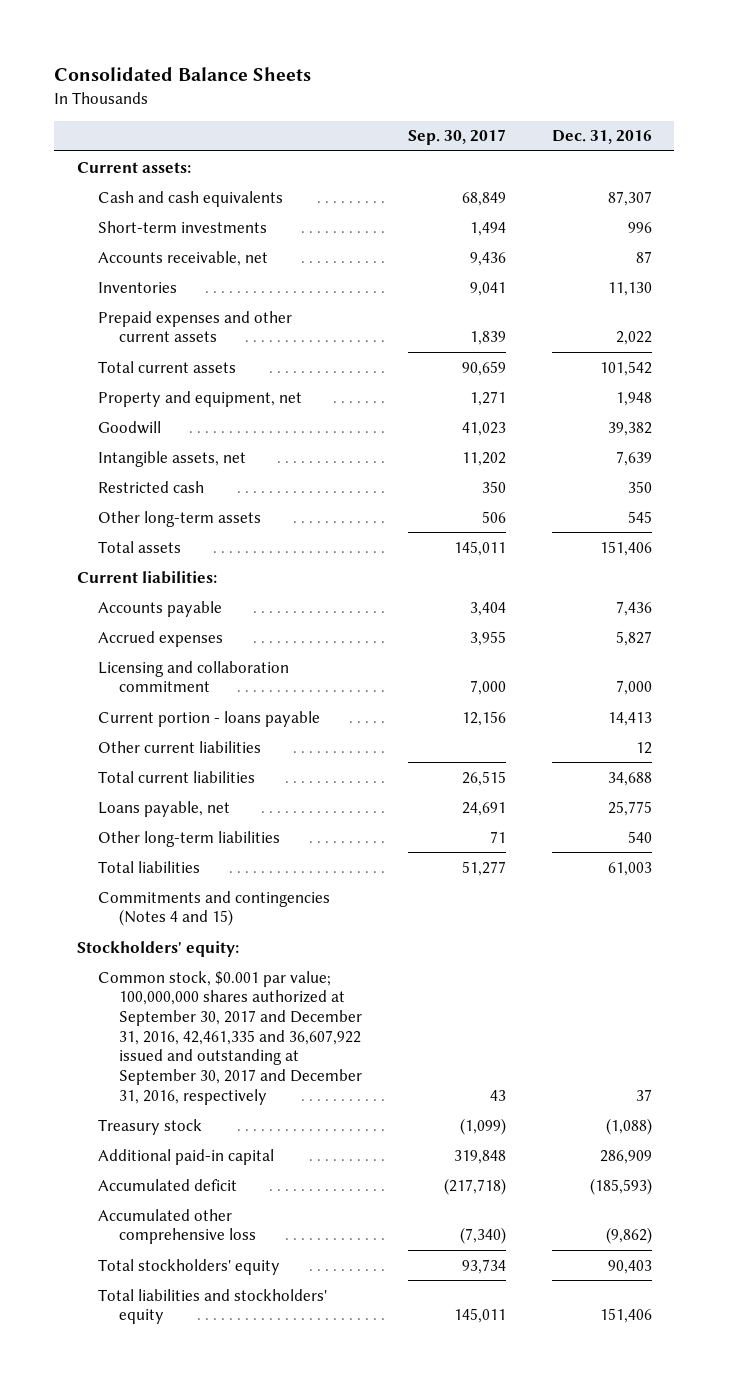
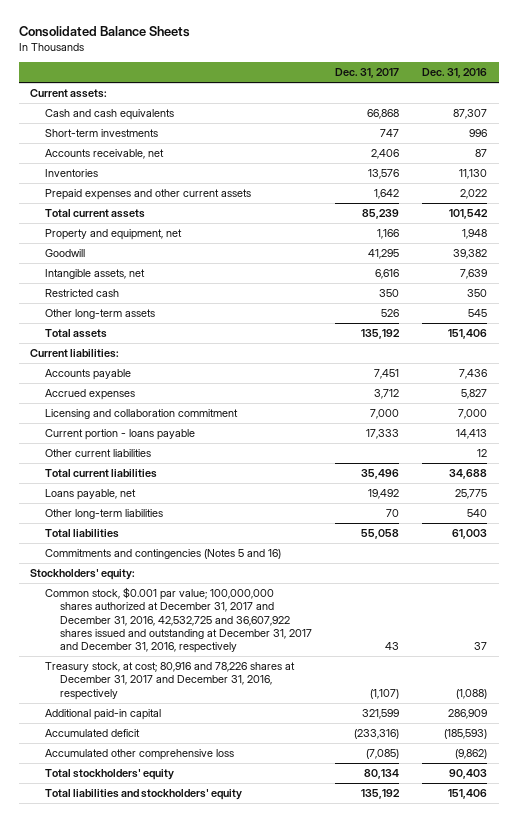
[407,129,506,146] Sep. 30, 2017 -> none
none -> [334,68,399,79] Dec. 31, 2017
[97,890,330,927] Commitments and contingencies (Notes 4 and 15) -> [44,549,281,560] Commitments and contingencies (Notes 5 and 16)
[97,970,362,1105] Common stock, $0.001 par value; 100,000,000 shares authorized at September 30, 2017 and December 31, 2016, 42,461,335 and 36,607,922 issued and outstanding at September 30, 2017 and December 31, 2016, respectively -> [44,587,312,654] Common stock, $0.001 par value; 100,000,000 shares authorized at December 31, 2017 and December 31, 2016, 42,532,725 and 36,607,922 shares issued and outstanding at December 31, 2017 and December 31, 2016, respectively
[97,1118,202,1135] Treasury stock -> [44,662,295,700] Treasury stock, at cost; 80,916 and 78,226 shares at December 31, 2017 and December 31, 2016, respectively

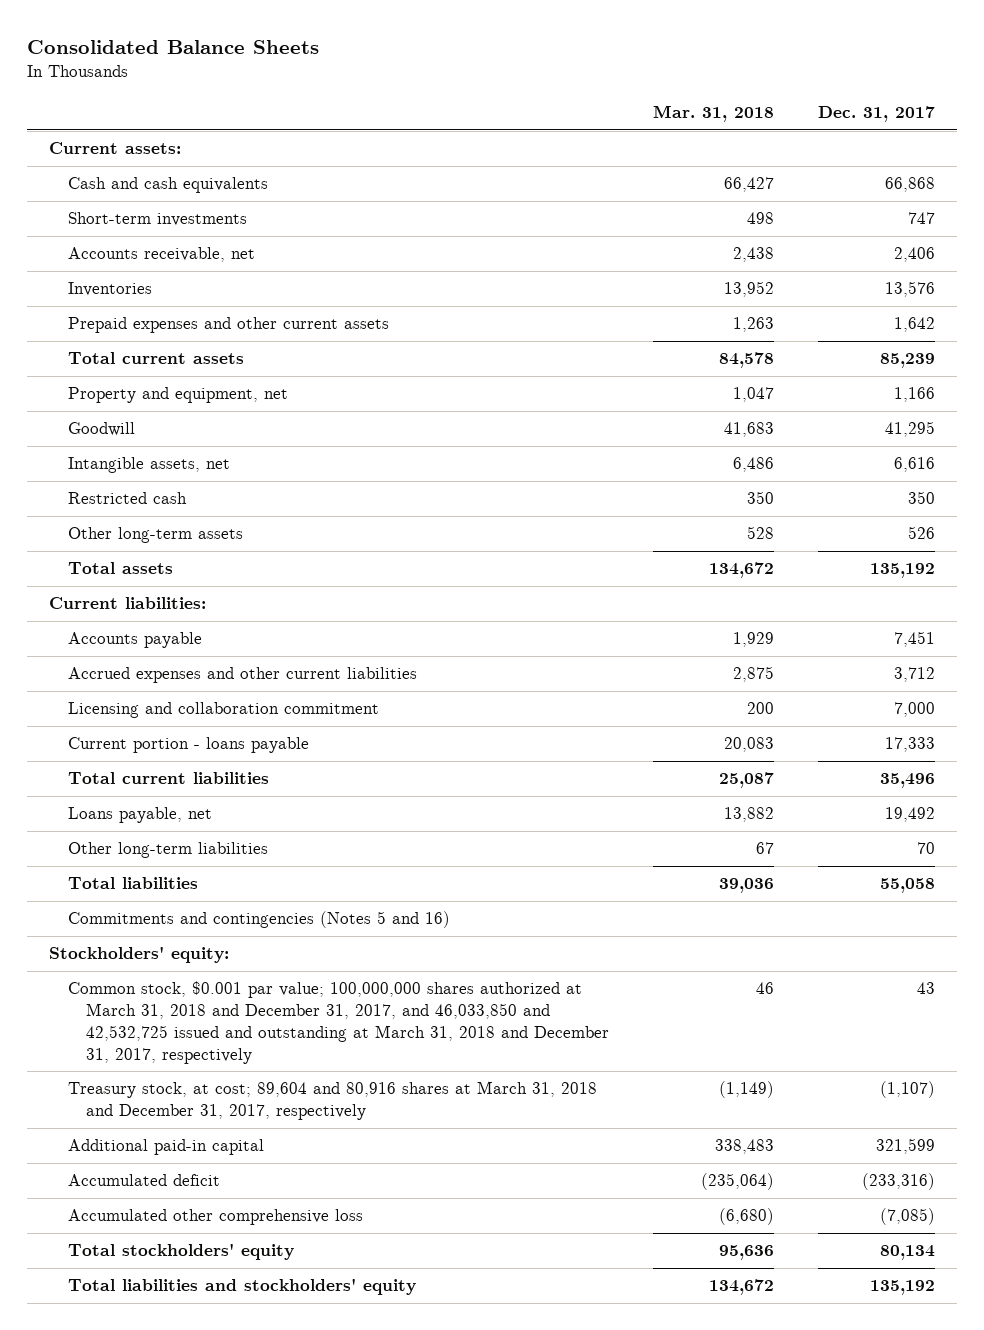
[422,68,488,79] Dec. 31, 2016 -> none
none -> [653,105,775,123] Mar. 31, 2018
[44,389,135,401] Accrued expenses -> [67,667,417,684] Accrued expenses and other current liabilities
[44,449,151,458] Other current liabilities -> none
[44,587,312,654] Common stock, $0.001 par value; 100,000,000 shares authorized at December 31, 2017 and December 31, 2016, 42,532,725 and 36,607,922 shares issued and outstanding at December 31, 2017 and December 31, 2016, respectively -> [67,981,610,1064] Common stock, $0.001 par value; 100,000,000 shares authorized at March 31, 2018 and December 31, 2017, and 46,033,850 and 42,532,725 issued and outstanding at March 31, 2018 and December 31, 2017, respectively
[44,662,295,700] Treasury stock, at cost; 80,916 and 78,226 shares at December 31, 2017 and December 31, 2016, respectively -> [67,1081,597,1121] Treasury stock, at cost; 89,604 and 80,916 shares at March 31, 2018 and December 31, 2017, respectively

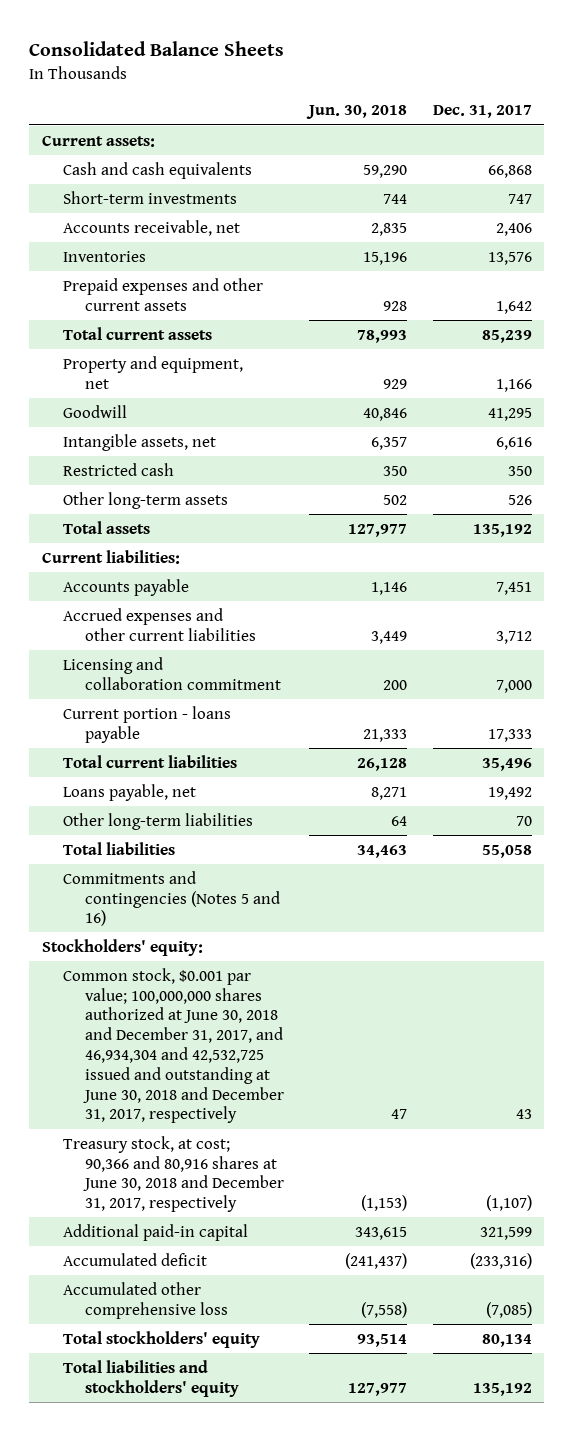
[653,105,775,123] Mar. 31, 2018 -> none
none -> [306,105,408,120] Jun. 30, 2018
[67,981,610,1064] Common stock, $0.001 par value; 100,000,000 shares authorized at March 31, 2018 and December 31, 2017, and 46,033,850 and 42,532,725 issued and outstanding at March 31, 2018 and December 31, 2017, respectively -> [63,967,285,1124] Common stock, $0.001 par value; 100,000,000 shares authorized at June 30, 2018 and December 31, 2017, and 46,934,304 and 42,532,725 issued and outstanding at June 30, 2018 and December 31, 2017, respectively
[67,1081,597,1121] Treasury stock, at cost; 89,604 and 80,916 shares at March 31, 2018 and December 31, 2017, respectively -> [63,1135,285,1213] Treasury stock, at cost; 90,366 and 80,916 shares at June 30, 2018 and December 31, 2017, respectively

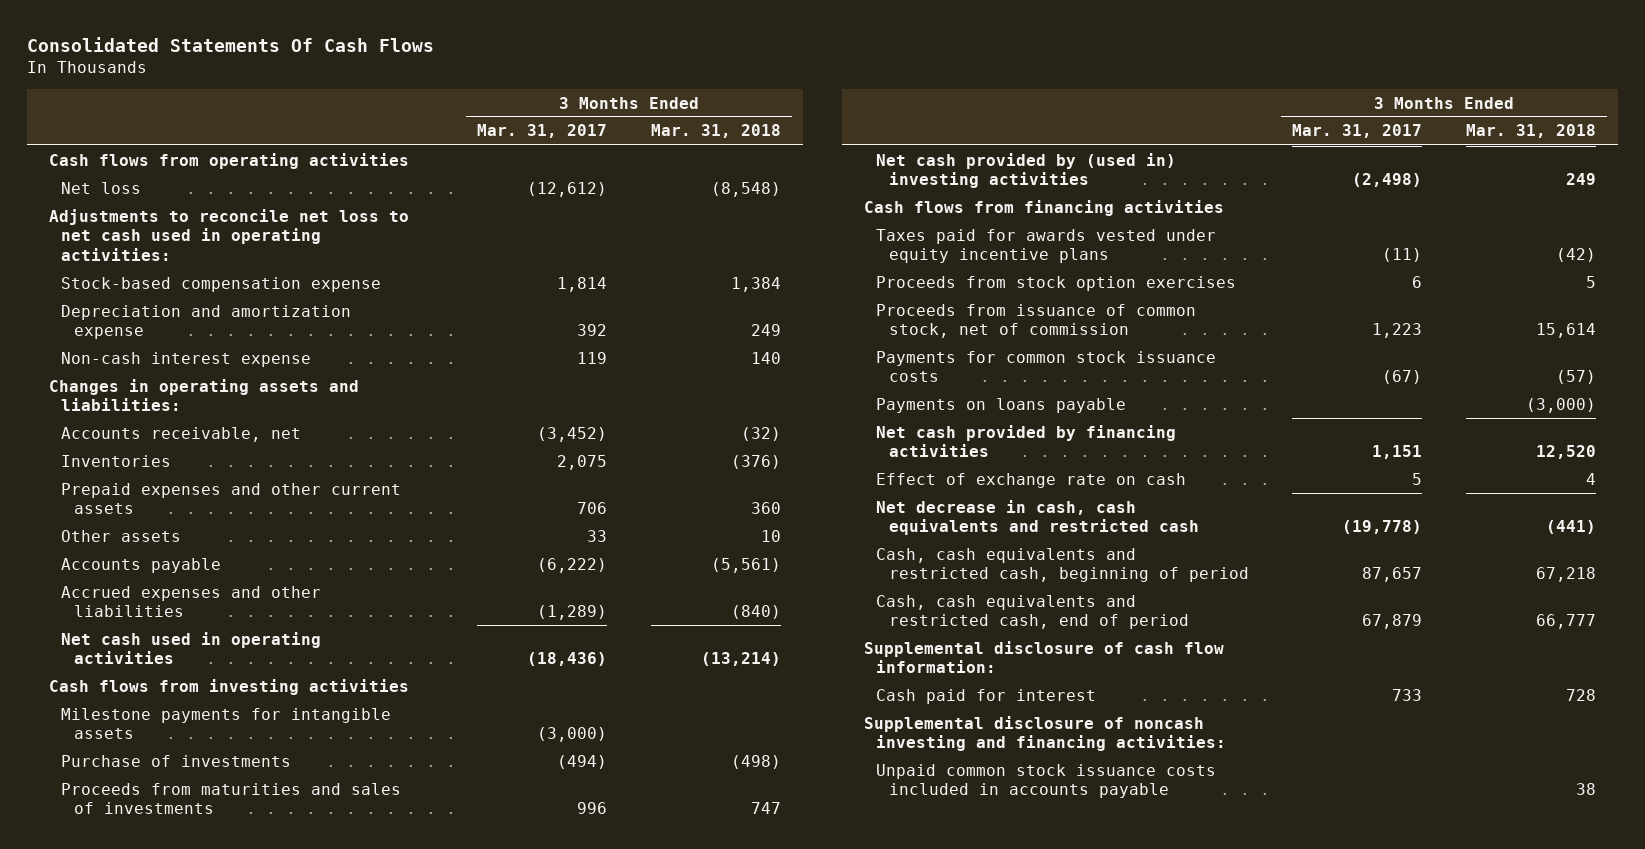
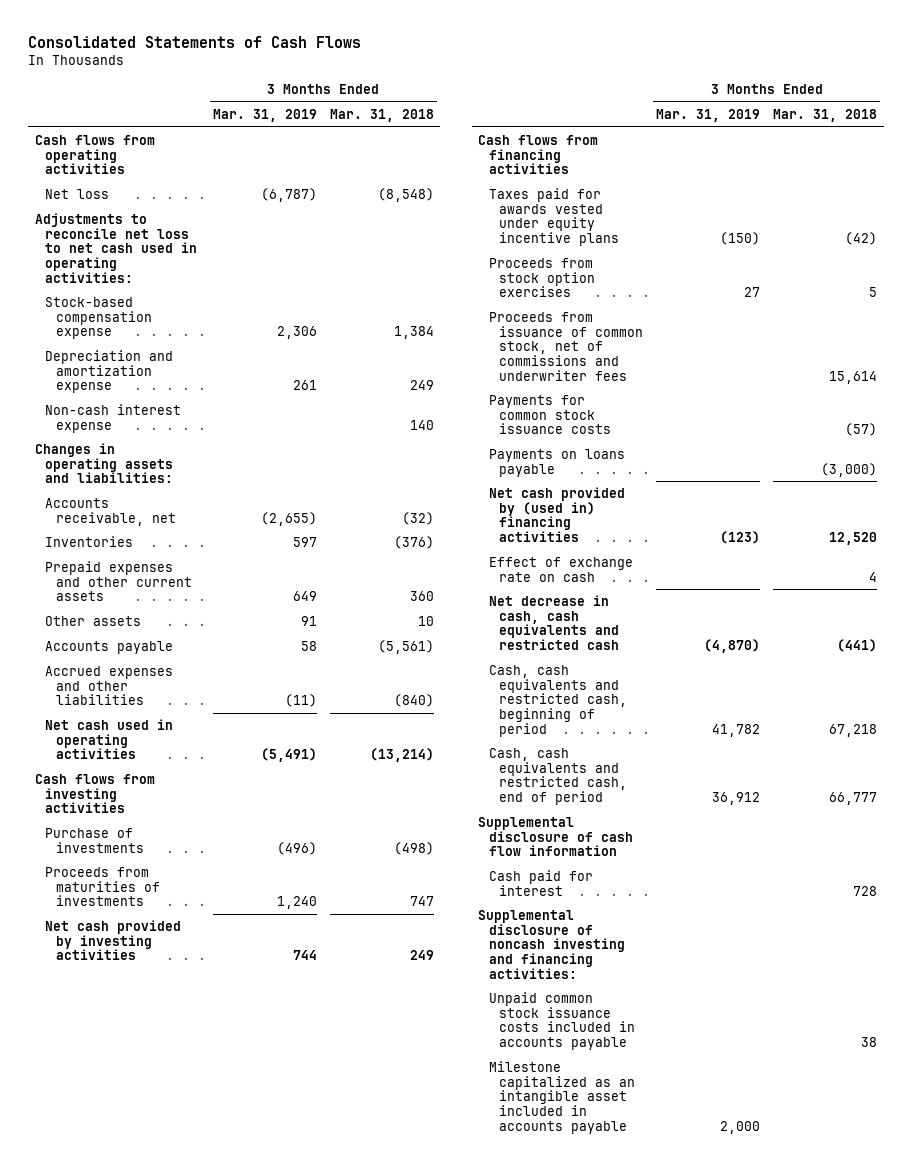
[27,36,435,52] Consolidated Statements Of Cash Flows -> [28,35,362,48] Consolidated Statements of Cash Flows
[477,124,608,139] Mar. 31, 2017 -> none
none -> [212,108,317,122] Mar. 31, 2019
[61,707,392,740] Milestone payments for intangible assets -> none
[61,782,402,815] Proceeds from maturities and sales of investments -> [45,866,160,907] Proceeds from maturities of investments
[876,152,1177,189] Net cash provided by (used in) investing activities -> [45,919,182,961] Net cash provided by investing activities
[876,303,1197,339] Proceeds from issuance of common stock, net of commission -> [488,311,644,381] Proceeds from issuance of common stock, net of commissions and underwriter fees
[876,424,1177,458] Net cash provided by financing activities -> [488,486,625,542] Net cash provided by (used in) financing activities
[863,640,1224,674] Supplemental disclosure of cash flow information: -> [478,816,633,857] Supplemental disclosure of cash flow information
none -> [488,1060,636,1134] Milestone capitalized as an intangible asset included in accounts payable

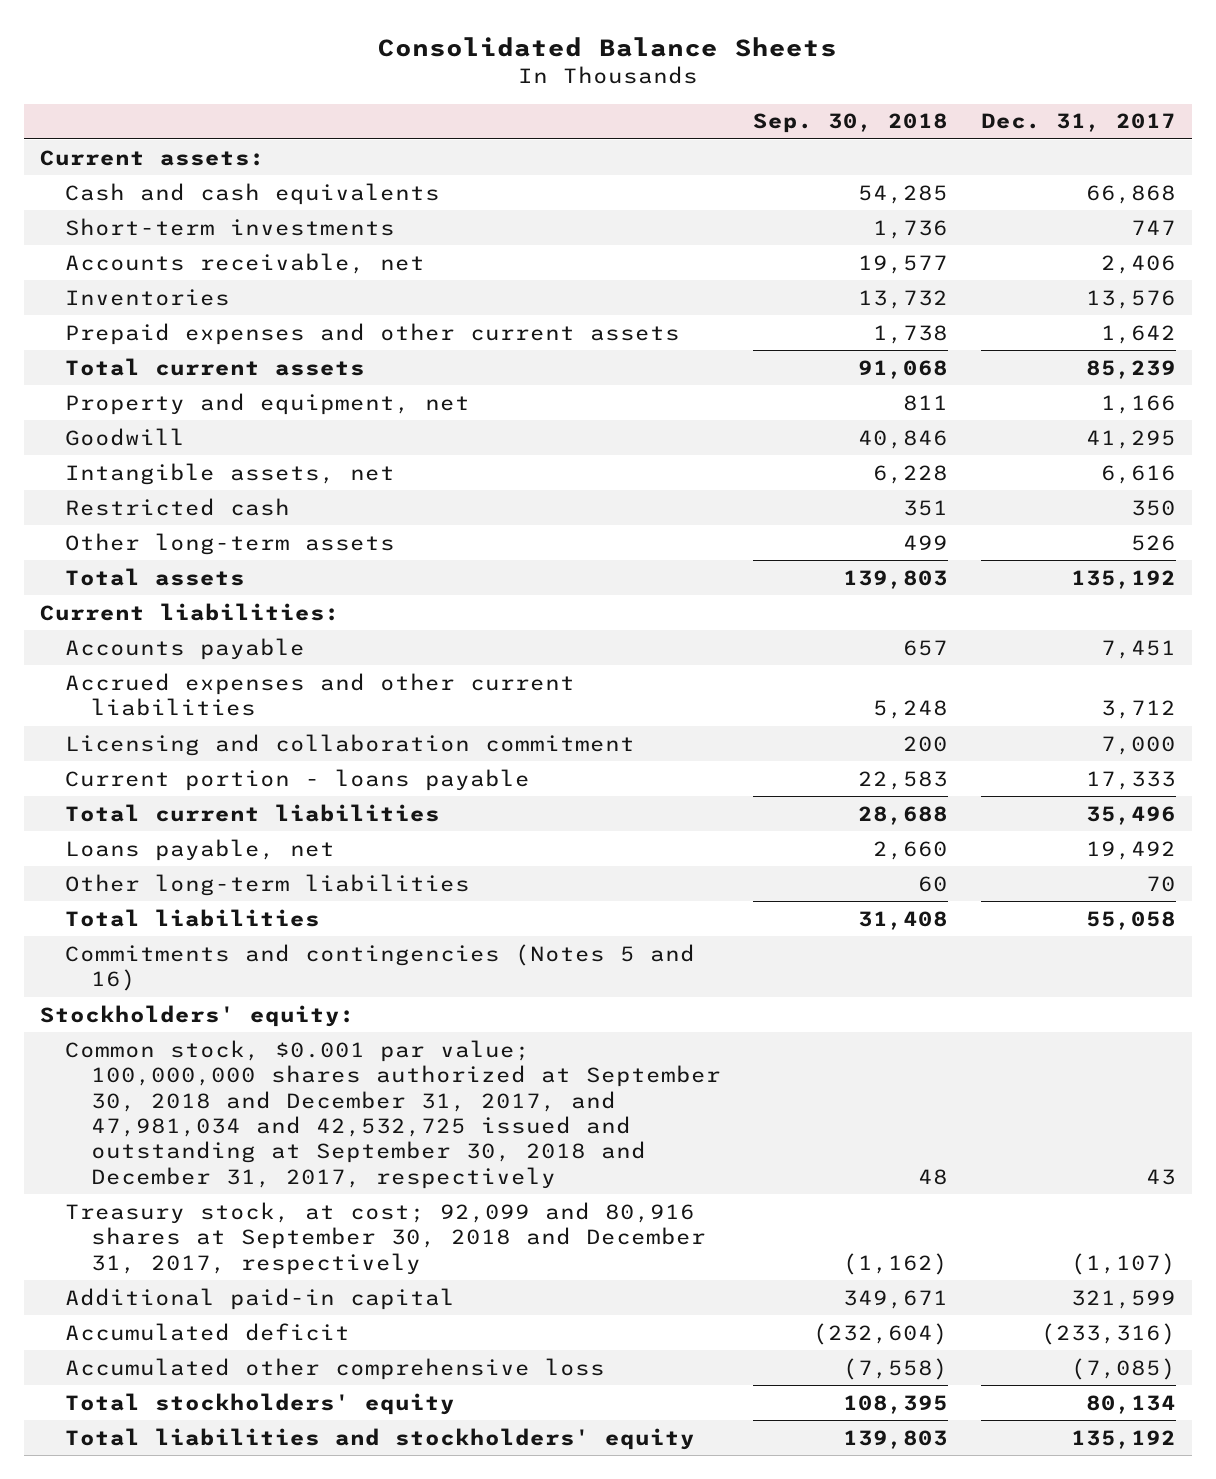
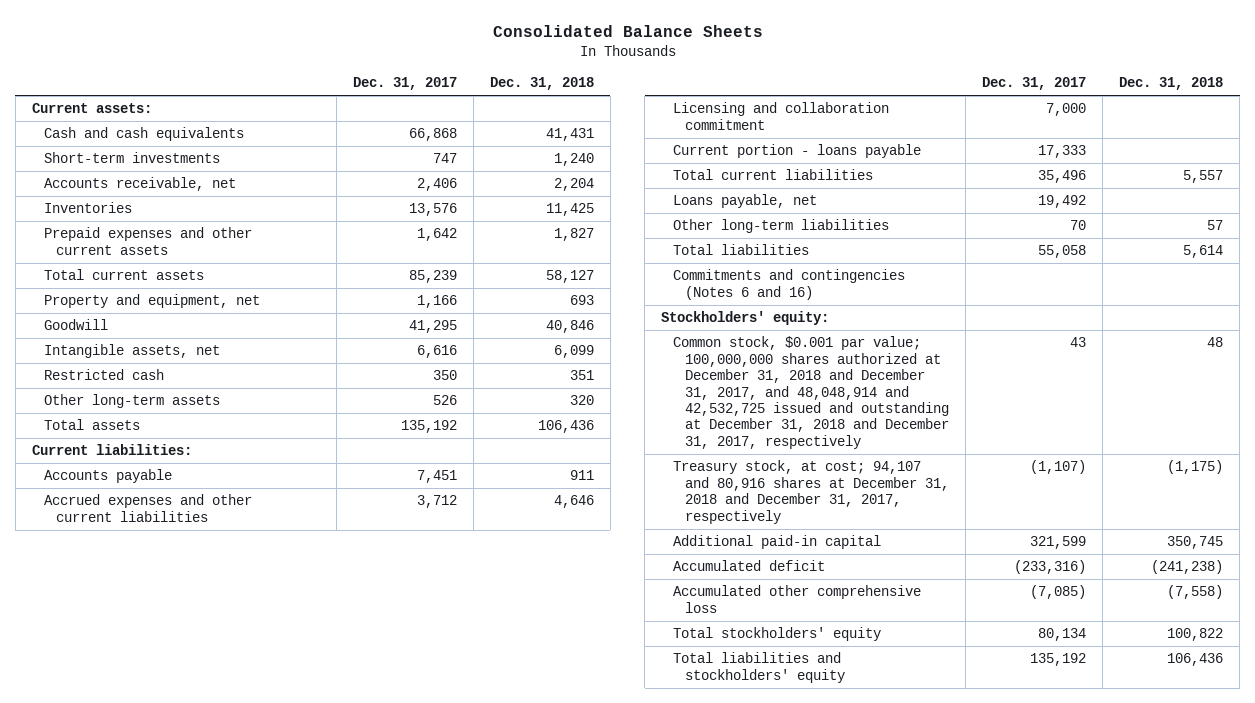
[753,113,949,134] Sep. 30, 2018 -> none
none -> [489,77,594,91] Dec. 31, 2018
[65,943,696,992] Commitments and contingencies (Notes 5 and 16) -> [673,269,906,300] Commitments and contingencies (Notes 6 and 16)
[65,1039,721,1189] Common stock, $0.001 par value; 100,000,000 shares authorized at September 30, 2018 and December 31, 2017, and 47,981,034 and 42,532,725 issued and outstanding at September 30, 2018 and December 31, 2017, respectively -> [673,336,950,449] Common stock, $0.001 par value; 100,000,000 shares authorized at December 31, 2018 and December 31, 2017, and 48,048,914 and 42,532,725 issued and outstanding at December 31, 2018 and December 31, 2017, respectively
[65,1201,706,1275] Treasury stock, at cost; 92,099 and 80,916 shares at September 30, 2018 and December 31, 2017, respectively -> [673,460,950,524] Treasury stock, at cost; 94,107 and 80,916 shares at December 31, 2018 and December 31, 2017, respectively

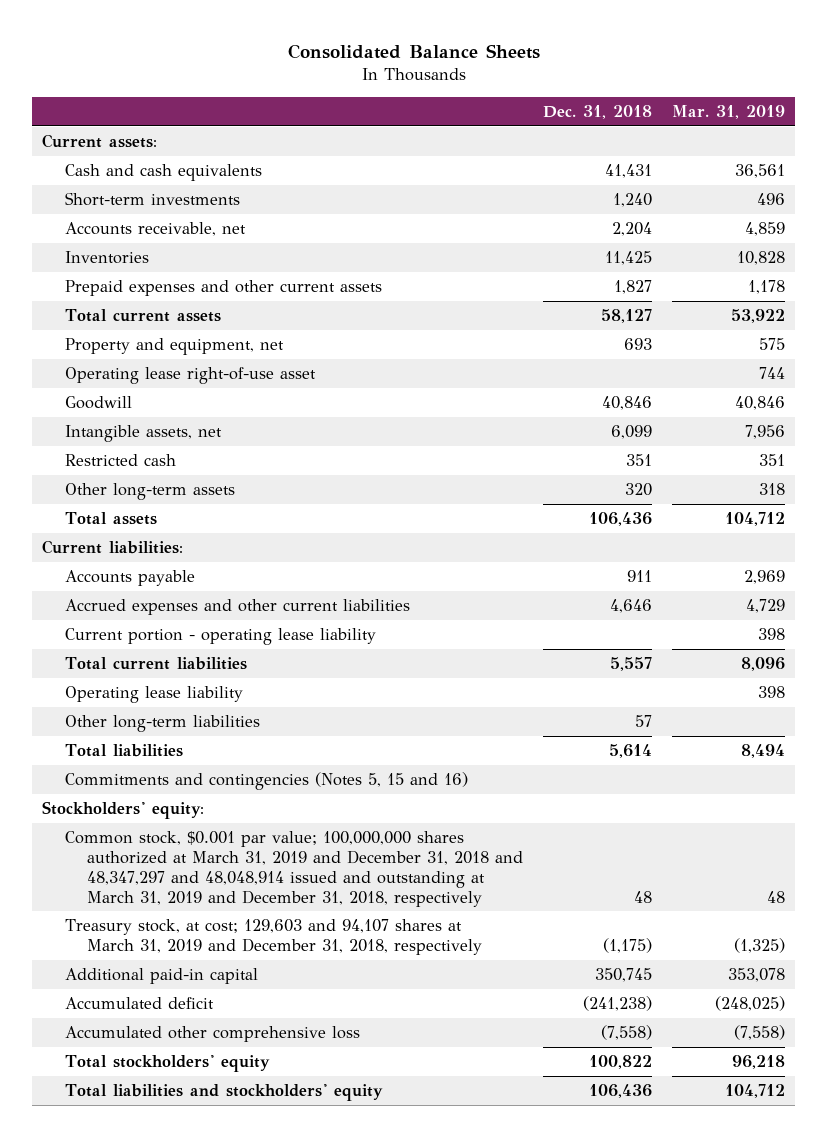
[352,77,457,91] Dec. 31, 2017 -> none
none -> [671,104,785,119] Mar. 31, 2019
none -> [64,367,316,385] Operating lease right-of-use asset
[673,102,890,130] Licensing and collaboration commitment -> none
[673,144,922,159] Current portion - loans payable -> none
none -> [64,628,376,646] Current portion - operating lease liability
[673,194,818,209] Loans payable, net -> none
none -> [64,686,243,704] Operating lease liability
[673,269,906,300] Commitments and contingencies (Notes 6 and 16) -> [64,772,468,791] Commitments and contingencies (Notes 5, 15 and 16)
[673,336,950,449] Common stock, $0.001 par value; 100,000,000 shares authorized at December 31, 2018 and December 31, 2017, and 48,048,914 and 42,532,725 issued and outstanding at December 31, 2018 and December 31, 2017, respectively -> [64,831,524,907] Common stock, $0.001 par value; 100,000,000 shares authorized at March 31, 2019 and December 31, 2018 and 48,347,297 and 48,048,914 issued and outstanding at March 31, 2019 and December 31, 2018, respectively
[673,460,950,524] Treasury stock, at cost; 94,107 and 80,916 shares at December 31, 2018 and December 31, 2017, respectively -> [64,919,483,956] Treasury stock, at cost; 129,603 and 94,107 shares at March 31, 2019 and December 31, 2018, respectively

